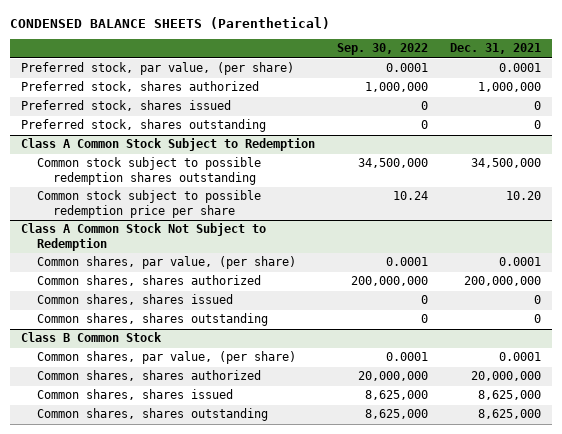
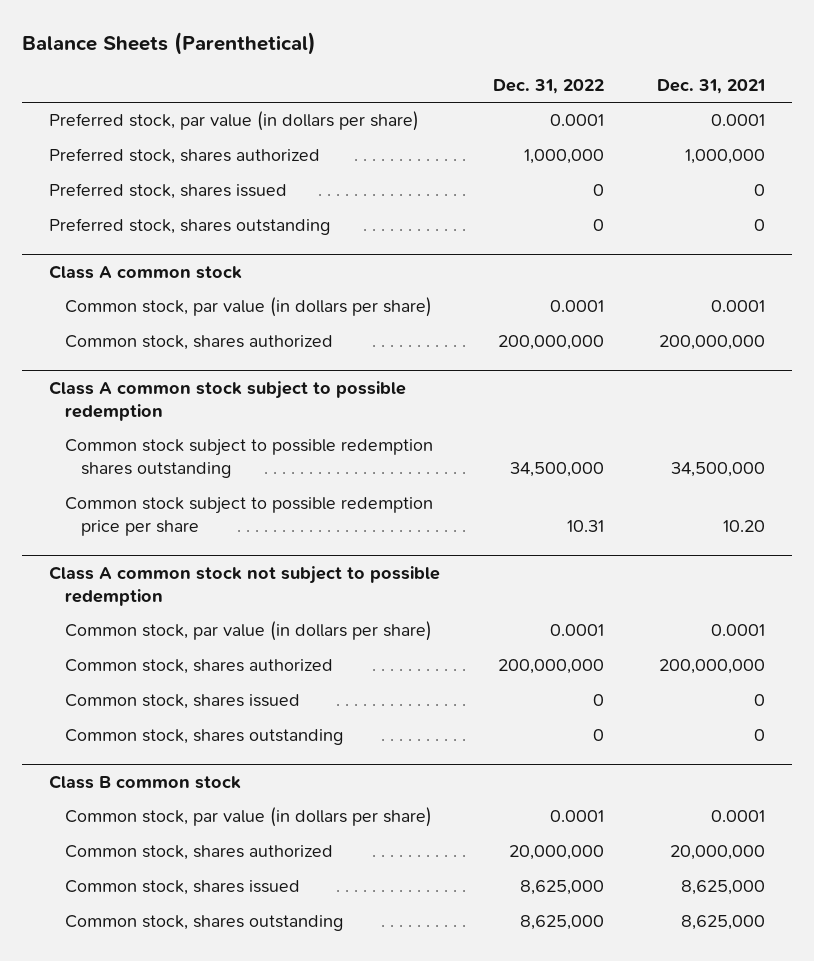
[10,16,331,29] CONDENSED BALANCE SHEETS (Parenthetical) -> [22,31,317,55] Balance Sheets (Parenthetical)
[337,43,429,56] Sep. 30, 2022 -> none
none -> [493,78,605,94] Dec. 31, 2022
[21,62,295,76] Preferred stock, par value, (per share) -> [48,111,419,132] Preferred stock, par value (in dollars per share)
none -> [48,264,242,279] Class A common stock
none -> [64,297,432,318] Common stock, par value (in dollars per share)
none -> [64,335,333,351] Common stock, shares authorized
[21,138,316,152] Class A Common Stock Subject to Redemption -> [48,380,406,421] Class A common stock subject to possible redemption
[21,223,267,251] Class A Common Stock Not Subject to Redemption -> [48,565,440,606] Class A common stock not subject to possible redemption
[36,256,296,270] Common shares, par value, (per share) -> [64,621,432,642] Common stock, par value (in dollars per share)
[36,275,261,287] Common shares, shares authorized -> [64,659,333,675] Common stock, shares authorized
[36,294,233,306] Common shares, shares issued -> [64,694,300,710] Common stock, shares issued
[36,313,268,327] Common shares, shares outstanding -> [64,729,343,746] Common stock, shares outstanding
[21,332,163,343] Class B Common Stock -> [48,774,241,789] Class B common stock
[36,351,296,365] Common shares, par value, (per share) -> [64,807,432,828] Common stock, par value (in dollars per share)
[36,370,261,382] Common shares, shares authorized -> [64,845,333,861] Common stock, shares authorized
[36,389,233,401] Common shares, shares issued -> [64,880,300,896] Common stock, shares issued
[36,408,268,422] Common shares, shares outstanding -> [64,915,343,932] Common stock, shares outstanding

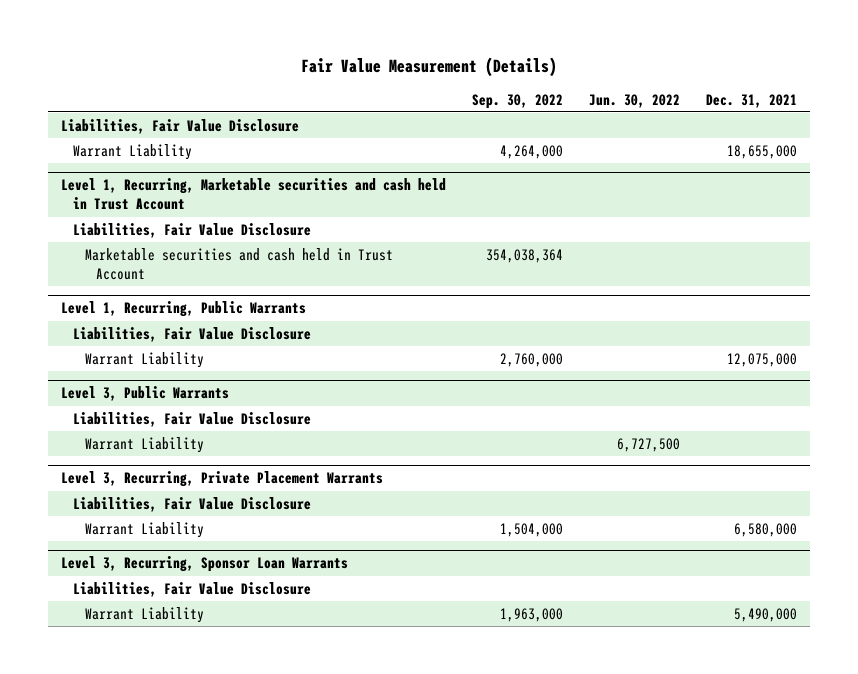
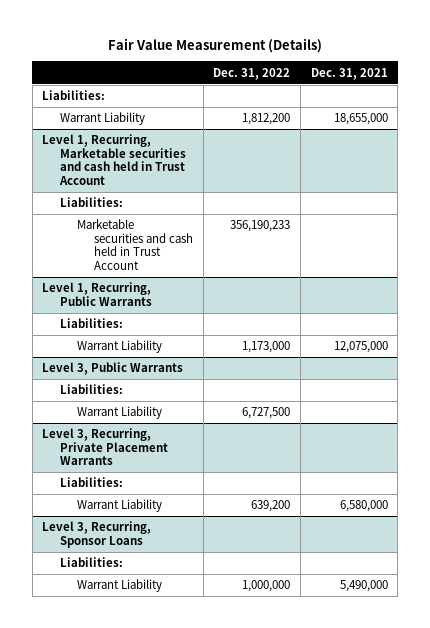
[472,93,564,109] Sep. 30, 2022 -> none
[588,93,680,108] Jun. 30, 2022 -> none
none -> [213,67,291,80] Dec. 31, 2022
[61,118,300,134] Liabilities, Fair Value Disclosure -> [42,90,106,101] Liabilities:
[72,222,311,238] Liabilities, Fair Value Disclosure -> [59,197,123,208] Liabilities:
[72,326,311,342] Liabilities, Fair Value Disclosure -> [59,318,123,329] Liabilities:
[72,411,311,427] Liabilities, Fair Value Disclosure -> [59,384,123,395] Liabilities:
[72,496,311,512] Liabilities, Fair Value Disclosure -> [59,477,123,488] Liabilities:
[61,556,349,573] Level 3, Recurring, Sponsor Loan Warrants -> [42,521,152,548] Level 3, Recurring, Sponsor Loans
[72,581,311,597] Liabilities, Fair Value Disclosure -> [59,557,123,568] Liabilities:

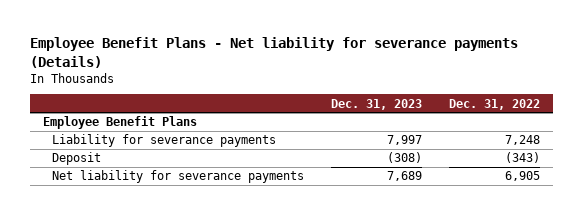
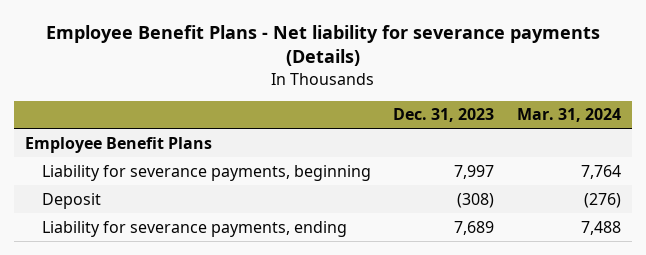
[448,98,540,110] Dec. 31, 2022 -> none
none -> [516,108,621,123] Mar. 31, 2024
[52,134,277,148] Liability for severance payments -> [41,164,371,181] Liability for severance payments, beginning
[52,170,305,184] Net liability for severance payments -> [41,220,347,237] Liability for severance payments, ending

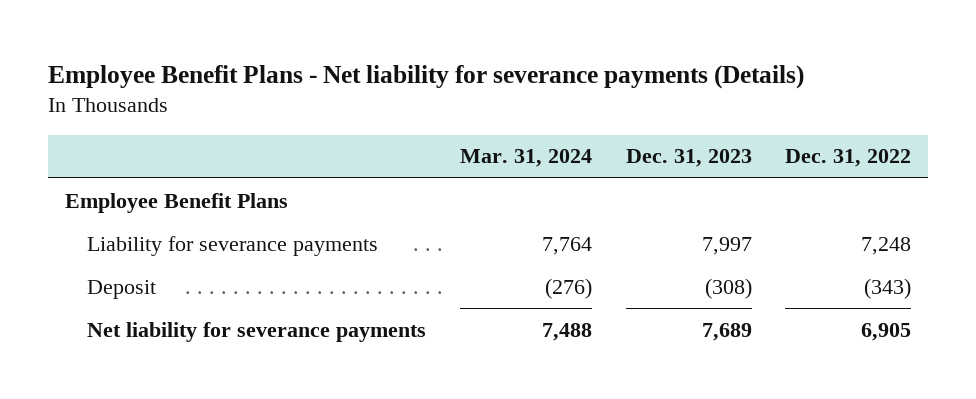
none -> [785,149,912,168] Dec. 31, 2022
[41,164,371,181] Liability for severance payments, beginning -> [87,235,379,256] Liability for severance payments
[41,220,347,237] Liability for severance payments, ending -> [87,321,427,342] Net liability for severance payments

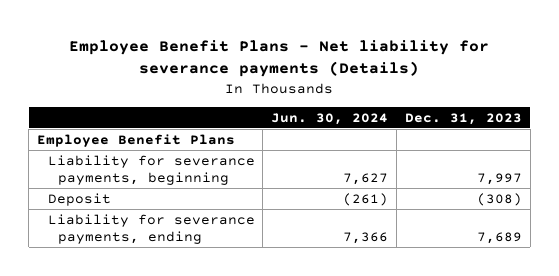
[459,149,592,168] Mar. 31, 2024 -> none
[785,149,912,168] Dec. 31, 2022 -> none
none -> [271,112,389,125] Jun. 30, 2024
[87,235,379,256] Liability for severance payments -> [47,154,255,185] Liability for severance payments, beginning
[87,321,427,342] Net liability for severance payments -> [47,213,255,244] Liability for severance payments, ending

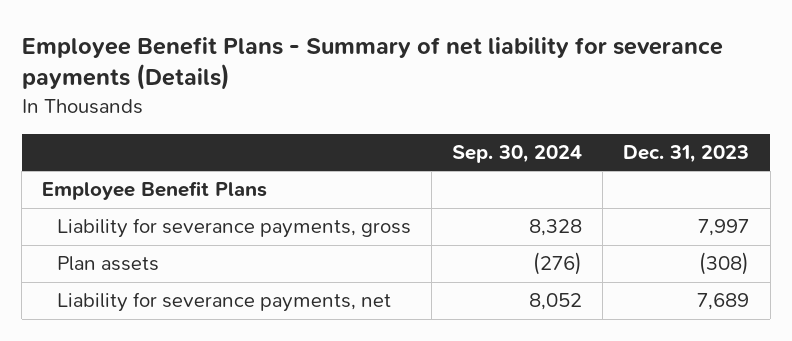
[69,39,490,78] Employee Benefit Plans - Net liability for severance payments (Details) -> [21,36,723,91] Employee Benefit Plans - Summary of net liability for severance payments (Details)
[271,112,389,125] Jun. 30, 2024 -> none
none -> [452,145,583,164] Sep. 30, 2024
[47,192,111,206] Deposit -> none
[47,154,255,185] Liability for severance payments, beginning -> [56,218,411,239] Liability for severance payments, gross
none -> [56,256,159,272] Plan assets
[47,213,255,244] Liability for severance payments, ending -> [56,292,391,313] Liability for severance payments, net

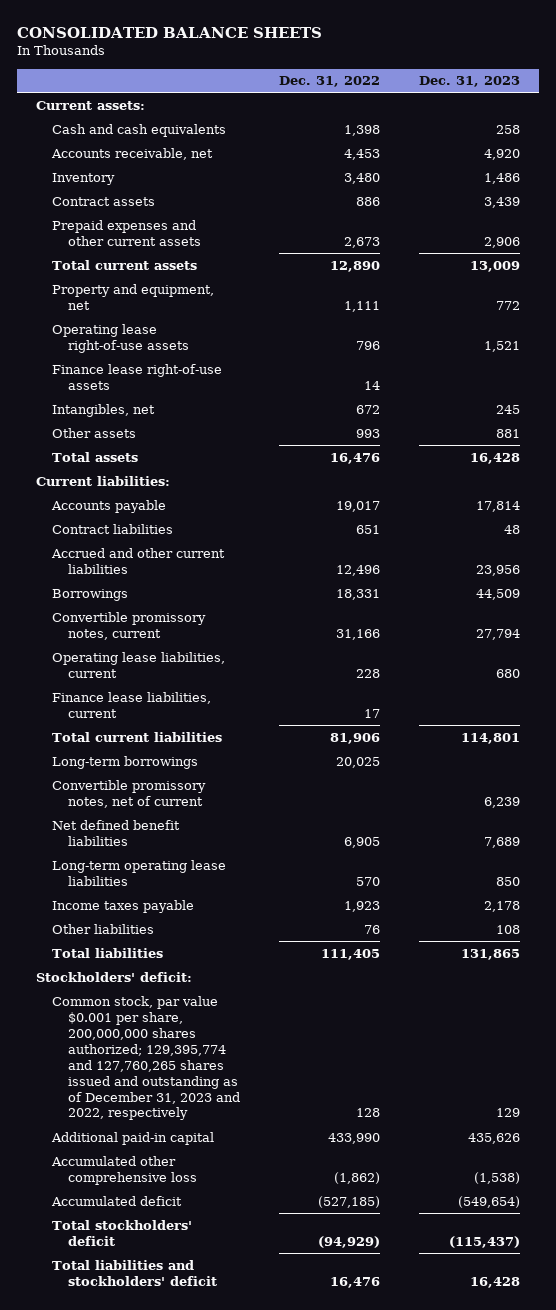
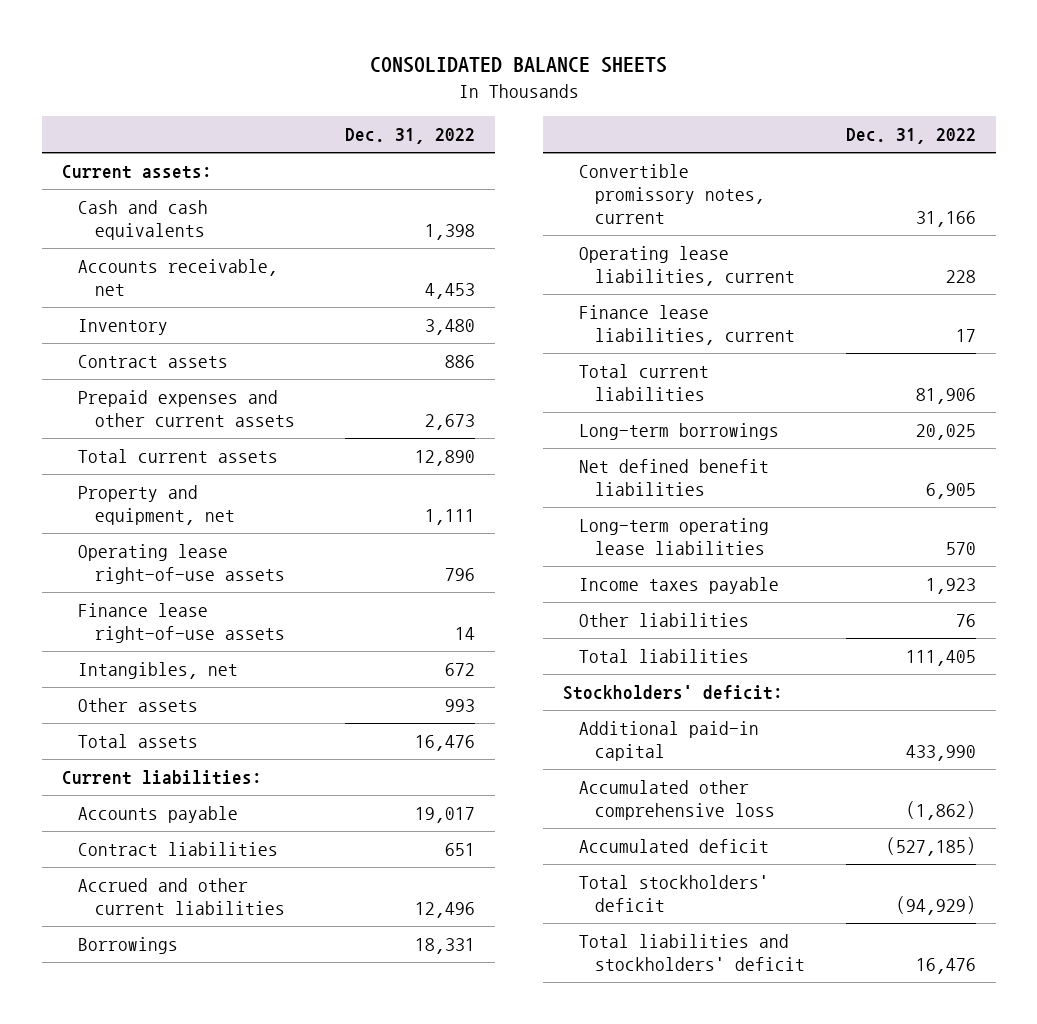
[418,76,520,88] Dec. 31, 2023 -> none
[52,779,207,808] Convertible promissory notes, net of current -> none
[52,995,241,1121] Common stock, par value $0.001 per share, 200,000,000 shares authorized; 129,395,774 and 127,760,265 shares issued and outstanding as of December 31, 2023 and 2022, respectively -> none

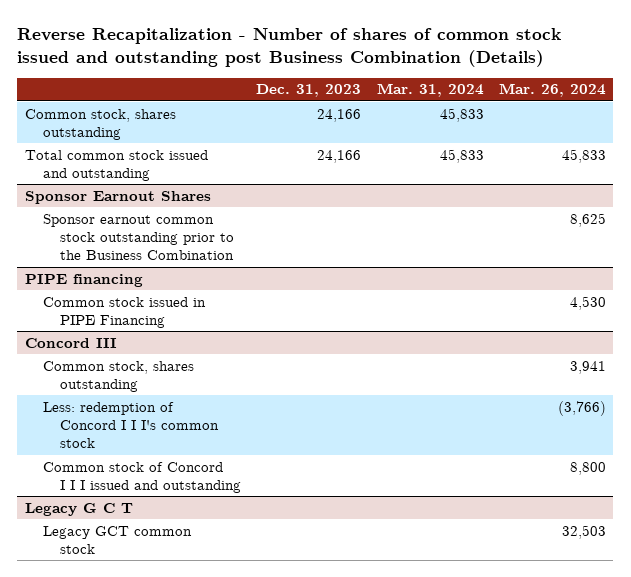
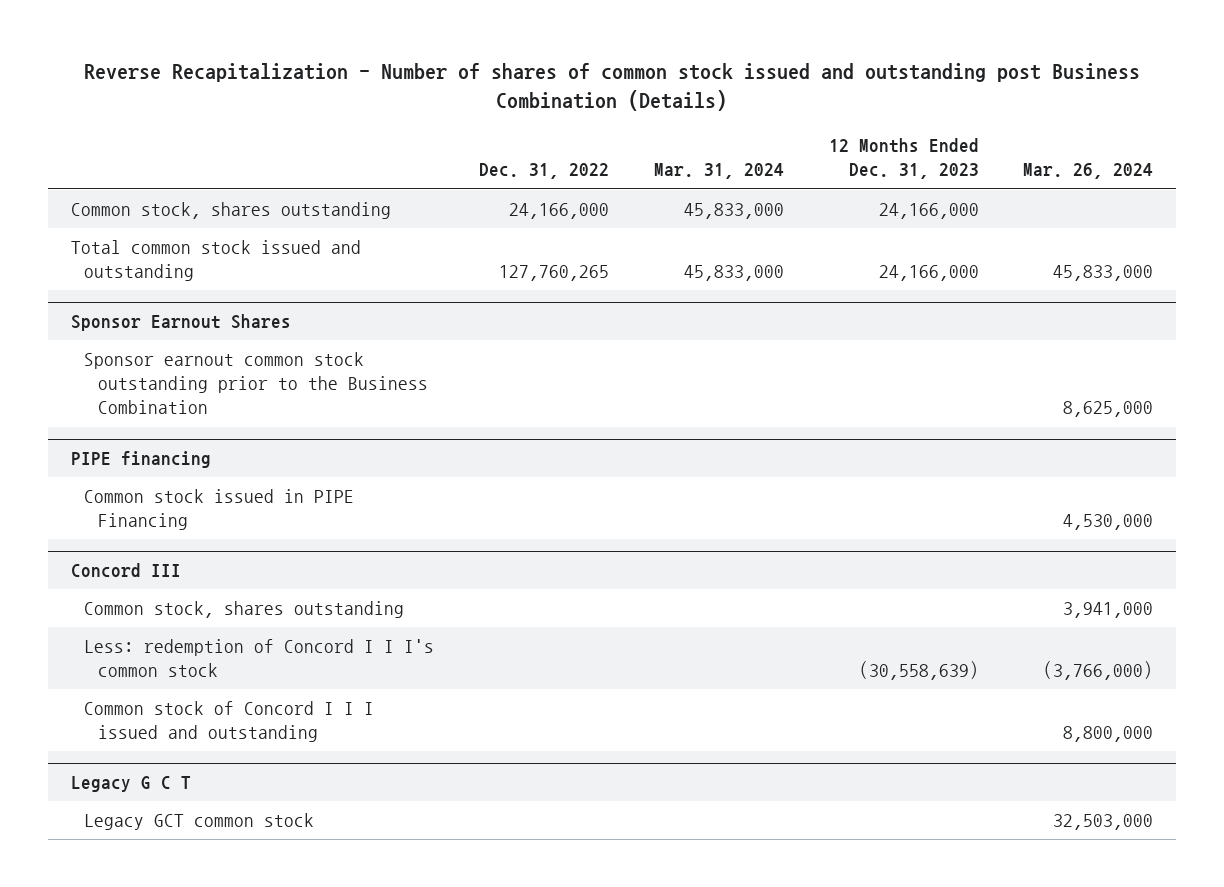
[256,84,362,98] Dec. 31, 2023 -> none
none -> [478,163,609,180] Dec. 31, 2022
none -> [828,138,979,180] 12 Months Ended Dec. 31, 2023
[439,107,484,122] 45,833 -> [683,203,784,220] 45,833,000
[439,148,484,163] 45,833 -> [683,265,784,282] 45,833,000
[561,148,606,163] 45,833 -> [1053,265,1154,282] 45,833,000
[569,212,606,227] 8,625 -> [1063,401,1154,418] 8,625,000
[569,295,606,310] 4,530 -> [1063,514,1154,531] 4,530,000
[569,360,606,374] 3,941 -> [1063,602,1154,619] 3,941,000
[557,400,606,416] (3,766) -> [1043,661,1154,681] (3,766,000)
[569,461,606,475] 8,800 -> [1063,726,1154,743] 8,800,000
[561,524,606,539] 32,503 -> [1053,814,1154,831] 32,503,000

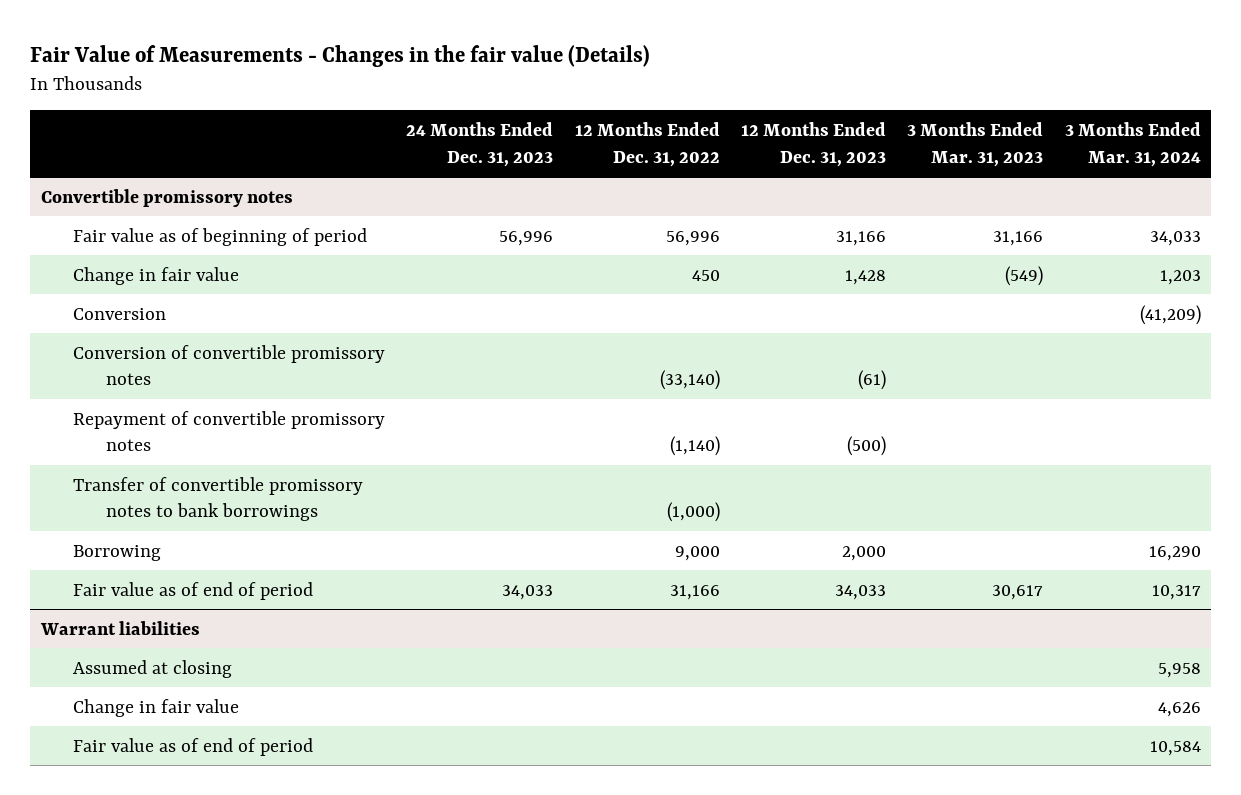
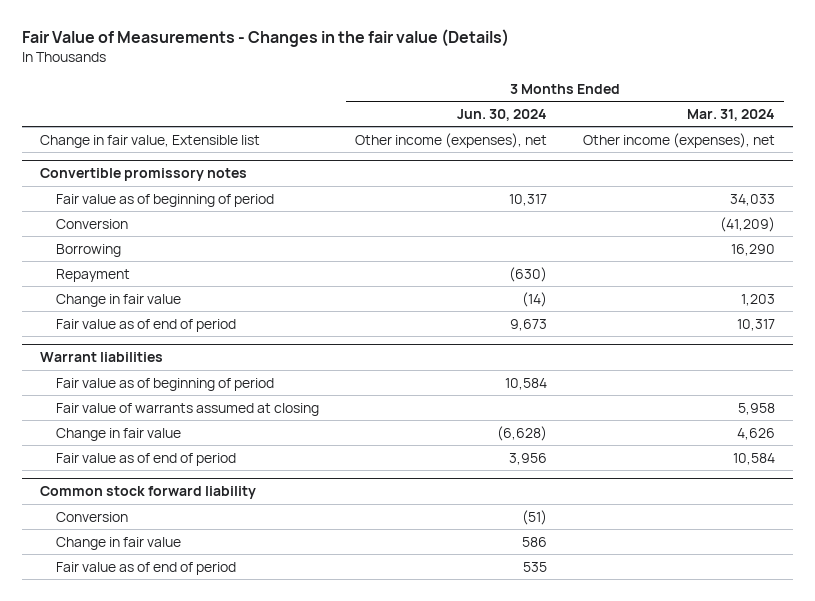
[406,121,554,167] 24 Months Ended Dec. 31, 2023 -> none
[574,121,720,167] 12 Months Ended Dec. 31, 2022 -> none
[741,121,887,167] 12 Months Ended Dec. 31, 2023 -> none
[907,121,1044,167] 3 Months Ended Mar. 31, 2023 -> none
none -> [456,108,547,121] Jun. 30, 2024
none -> [39,134,260,148] Change in fair value, Extensible list
[73,344,386,386] Conversion of convertible promissory notes -> none
[73,410,386,452] Repayment of convertible promissory notes -> none
[73,476,364,522] Transfer of convertible promissory notes to bank borrowings -> none
none -> [55,268,130,282] Repayment
[73,266,240,285] Change in fair value -> [55,293,181,307] Change in fair value
none -> [55,377,274,391] Fair value as of beginning of period
[73,659,233,678] Assumed at closing -> [55,402,319,416] Fair value of warrants assumed at closing
none -> [39,486,256,500] Common stock forward liability
none -> [55,511,128,522] Conversion
none -> [55,536,181,550] Change in fair value
none -> [55,561,236,575] Fair value as of end of period

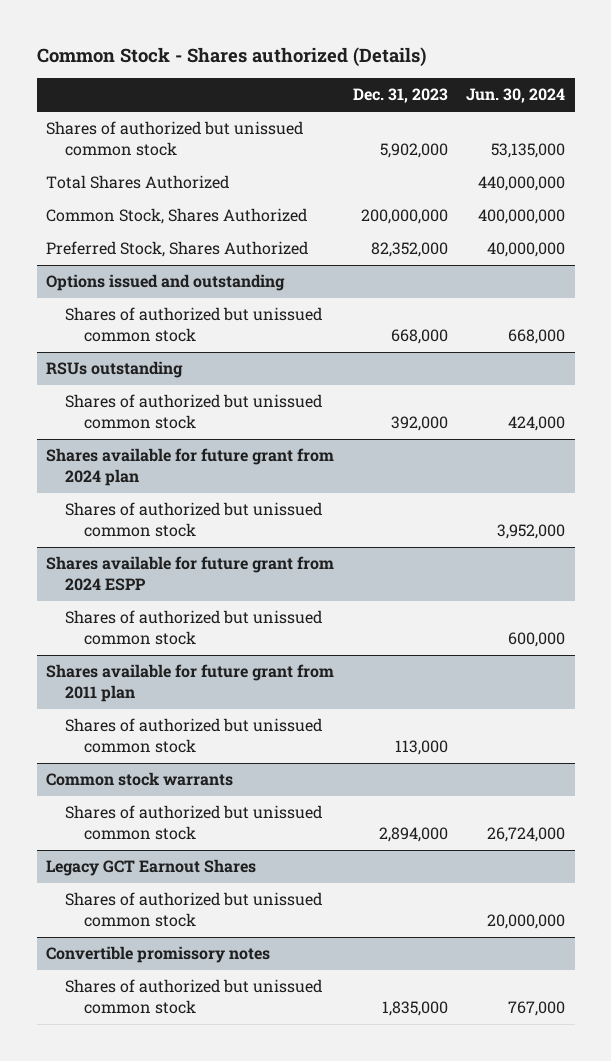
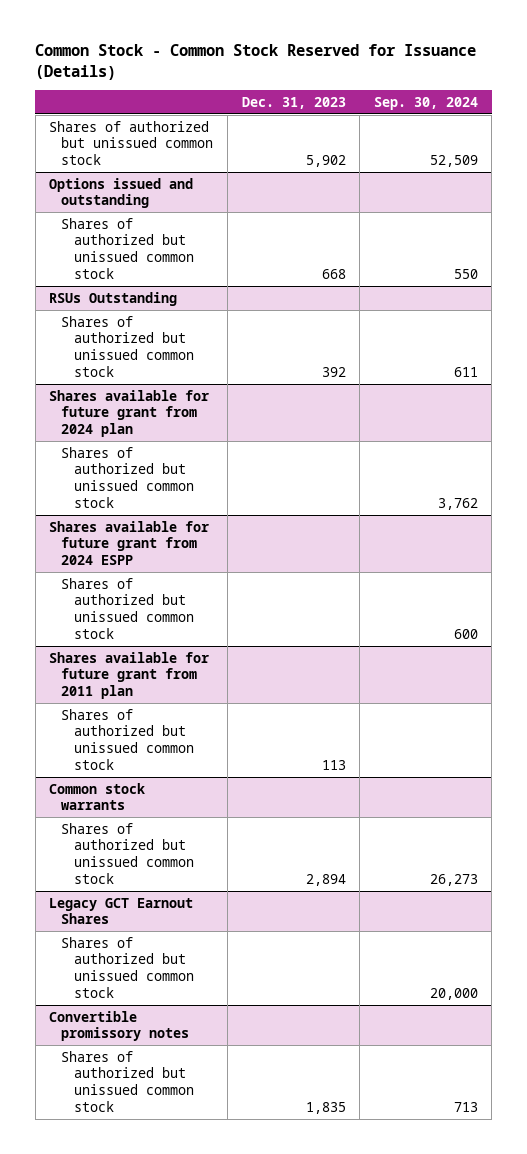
[36,46,426,67] Common Stock - Shares authorized (Details) -> [35,44,477,80] Common Stock - Common Stock Reserved for Issuance (Details)
[466,88,566,104] Jun. 30, 2024 -> none
none -> [373,96,478,110] Sep. 30, 2024
[45,175,229,190] Total Shares Authorized -> none
[45,208,307,225] Common Stock, Shares Authorized -> none
[45,241,308,258] Preferred Stock, Shares Authorized -> none
[379,143,448,159] 5,902,000 -> [305,155,346,168] 5,902
[390,329,448,345] 668,000 -> [321,269,346,280] 668
[45,361,183,379] RSUs outstanding -> [49,291,178,306] RSUs Outstanding
[390,416,448,432] 392,000 -> [321,367,346,378] 392
[394,740,448,756] 113,000 -> [321,760,346,771] 113
[378,827,448,843] 2,894,000 -> [305,874,346,887] 2,894
[381,1001,448,1017] 1,835,000 -> [305,1102,346,1115] 1,835

